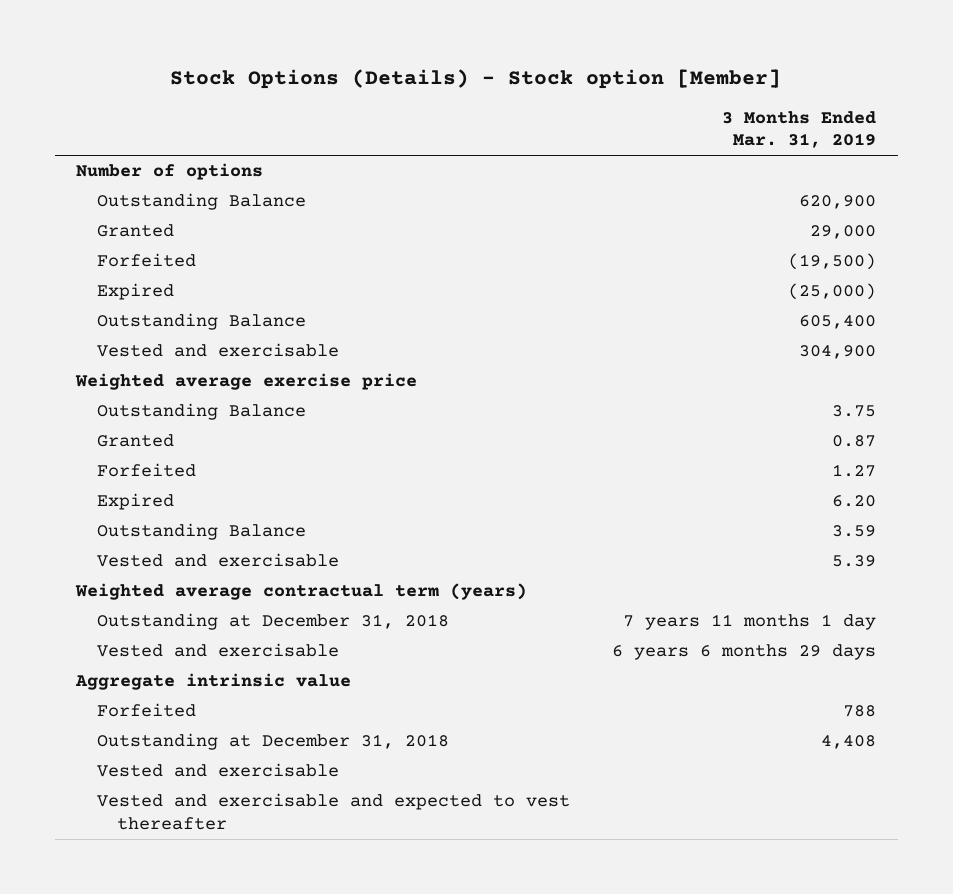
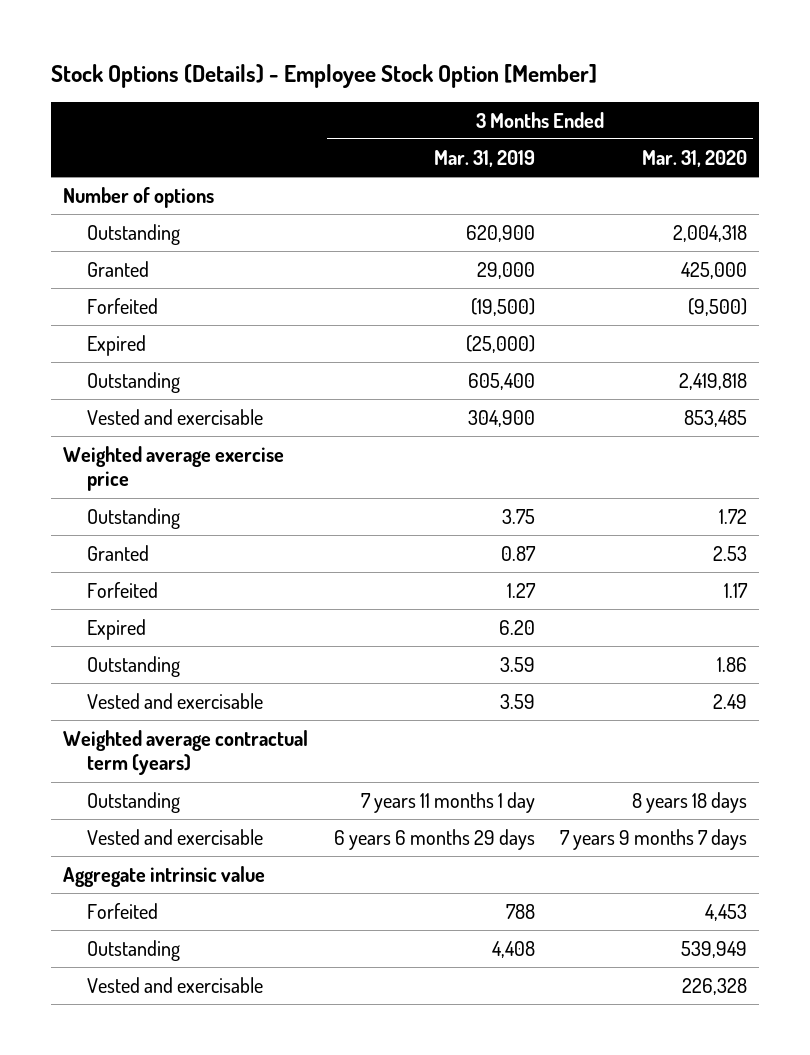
[170,68,782,89] Stock Options (Details) - Stock option [Member] -> [50,63,597,88] Stock Options (Details) - Employee Stock Option [Member]
none -> [641,149,747,167] Mar. 31, 2020
[96,193,306,211] Outstanding Balance -> [86,223,180,245] Outstanding
[96,313,306,331] Outstanding Balance -> [86,371,180,393] Outstanding
[96,403,306,421] Outstanding Balance -> [86,507,180,529] Outstanding
[96,523,306,541] Outstanding Balance -> [86,655,180,677] Outstanding
[832,555,877,568] 5.39 -> [499,693,535,709] 3.59
[96,613,449,631] Outstanding at December 31, 2018 -> [86,791,180,813] Outstanding
[96,733,449,751] Outstanding at December 31, 2018 -> [86,939,180,961] Outstanding
[96,793,570,831] Vested and exercisable and expected to vest thereafter -> none

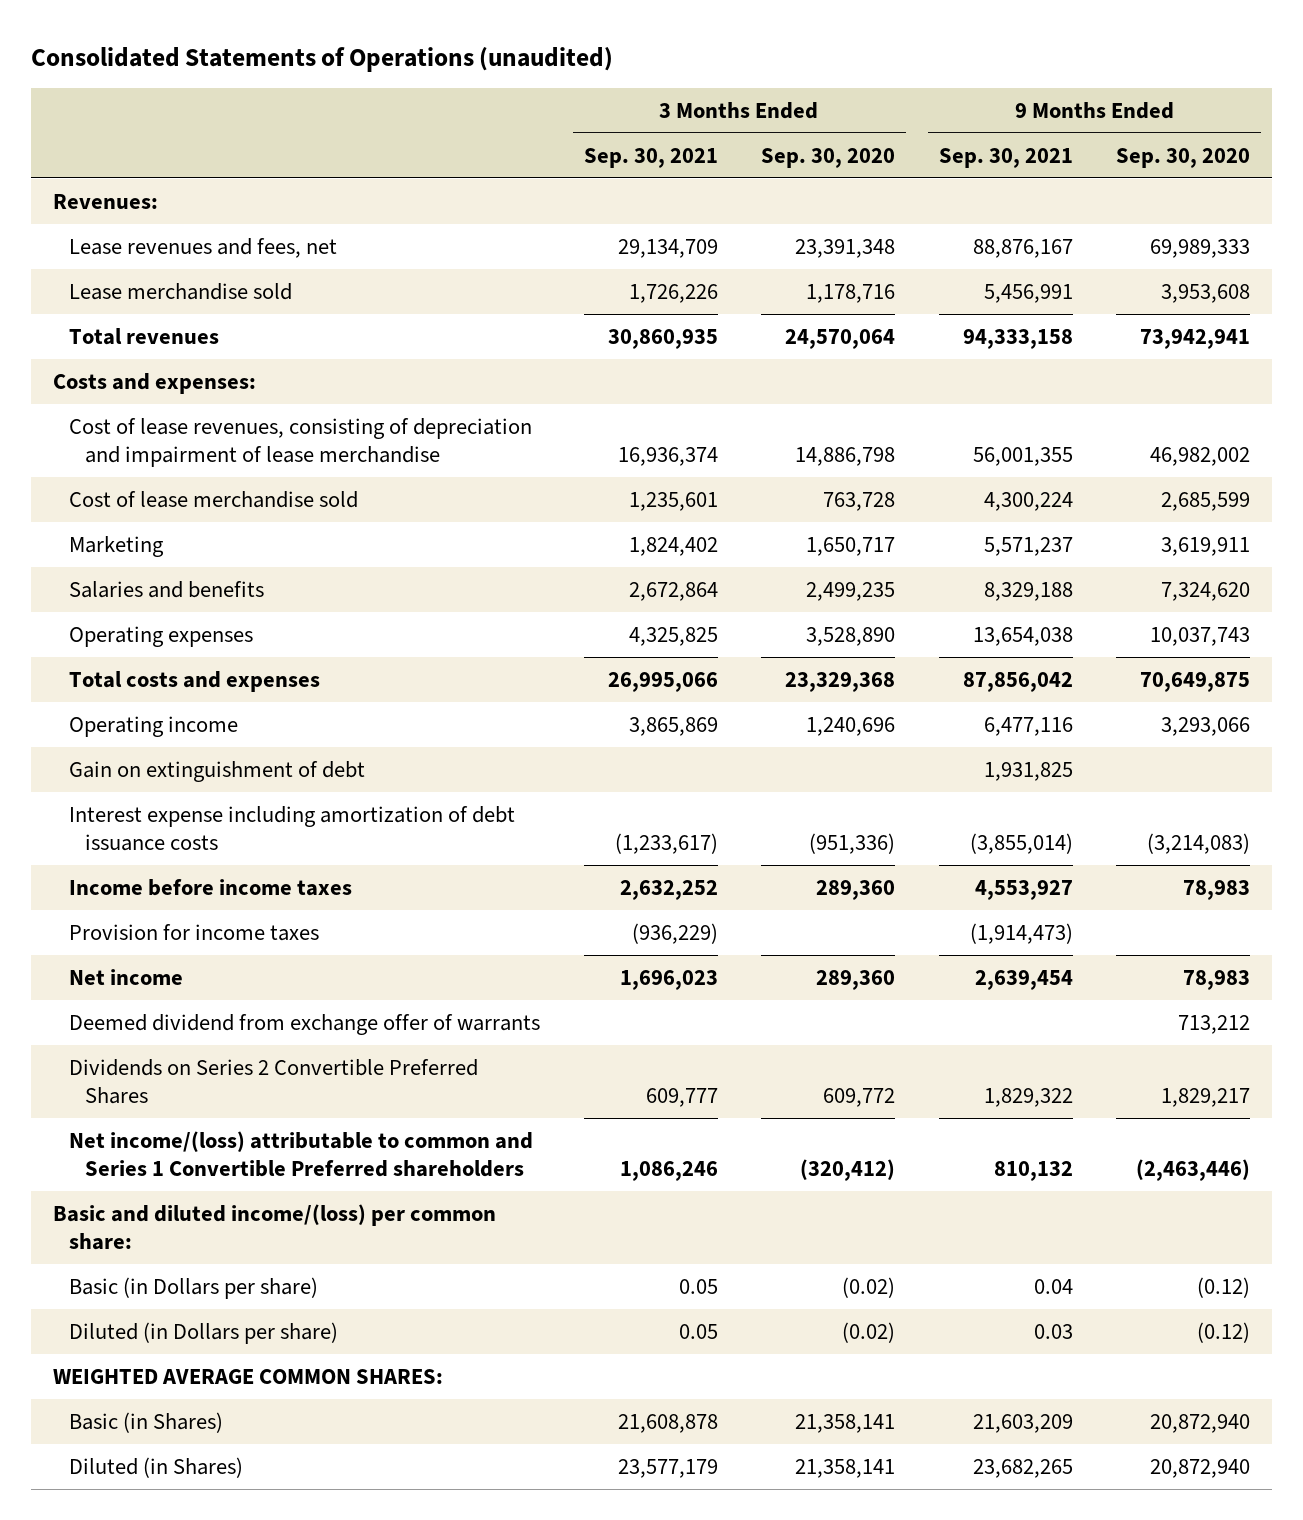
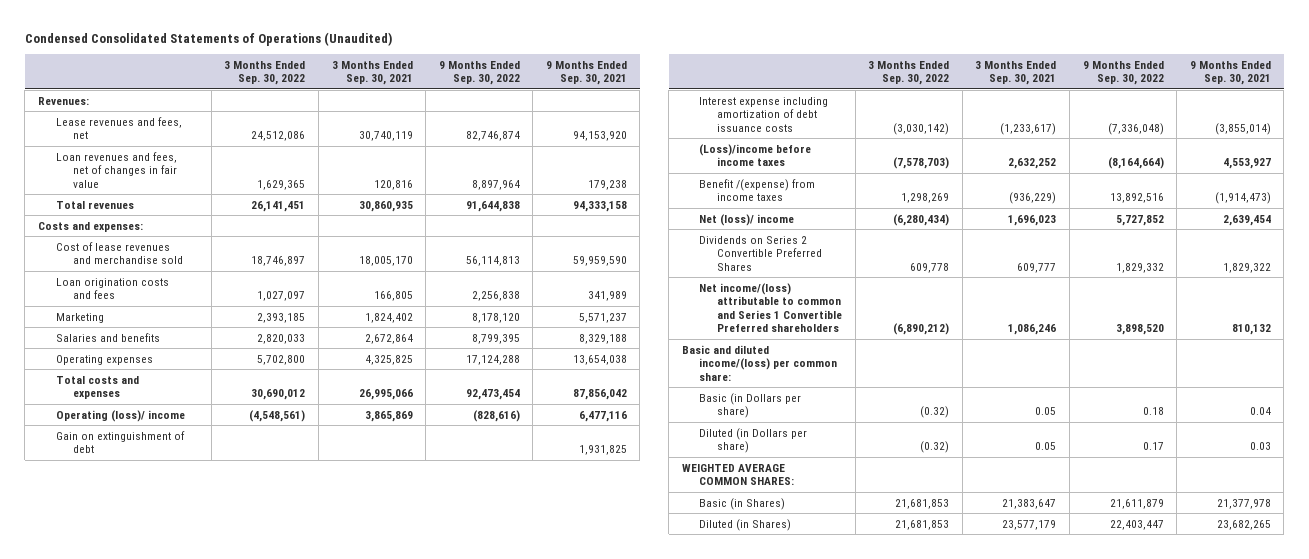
[30,46,613,72] Consolidated Statements of Operations (unaudited) -> [24,31,392,46] Condensed Consolidated Statements of Operations (Unaudited)
[761,147,896,168] Sep. 30, 2020 -> none
[1116,147,1251,168] Sep. 30, 2020 -> none
none -> [224,60,306,86] 3 Months Ended Sep. 30, 2022
none -> [438,60,520,86] 9 Months Ended Sep. 30, 2022
[68,282,292,300] Lease merchandise sold -> none
[617,238,718,258] 29,134,709 -> [358,131,413,142] 30,740,119
[972,238,1073,258] 88,876,167 -> [572,131,627,142] 94,153,920
none -> [55,151,178,188] Loan revenues and fees, net of changes in fair value
[68,490,358,508] Cost of lease merchandise sold -> none
[68,417,532,467] Cost of lease revenues, consisting of depreciation and impairment of lease merchandise -> [55,241,184,265] Cost of lease revenues and merchandise sold
[617,446,718,466] 16,936,374 -> [358,256,413,267] 18,005,170
[972,446,1073,466] 56,001,355 -> [572,256,627,267] 59,959,590
none -> [55,277,169,300] Loan origination costs and fees
[68,715,238,737] Operating income -> [55,409,185,422] Operating (loss)/ income
[68,1013,540,1035] Deemed dividend from exchange offer of warrants -> none
[68,878,352,896] Income before income taxes -> [699,143,812,167] (Loss)/income before income taxes
[68,923,319,941] Provision for income taxes -> [699,178,816,202] Benefit /(expense) from income taxes
[68,968,183,985] Net income -> [699,213,795,226] Net (loss)/ income
[617,1413,718,1433] 21,608,878 -> [1002,498,1057,509] 21,383,647
[972,1413,1073,1433] 21,603,209 -> [1216,498,1271,509] 21,377,978

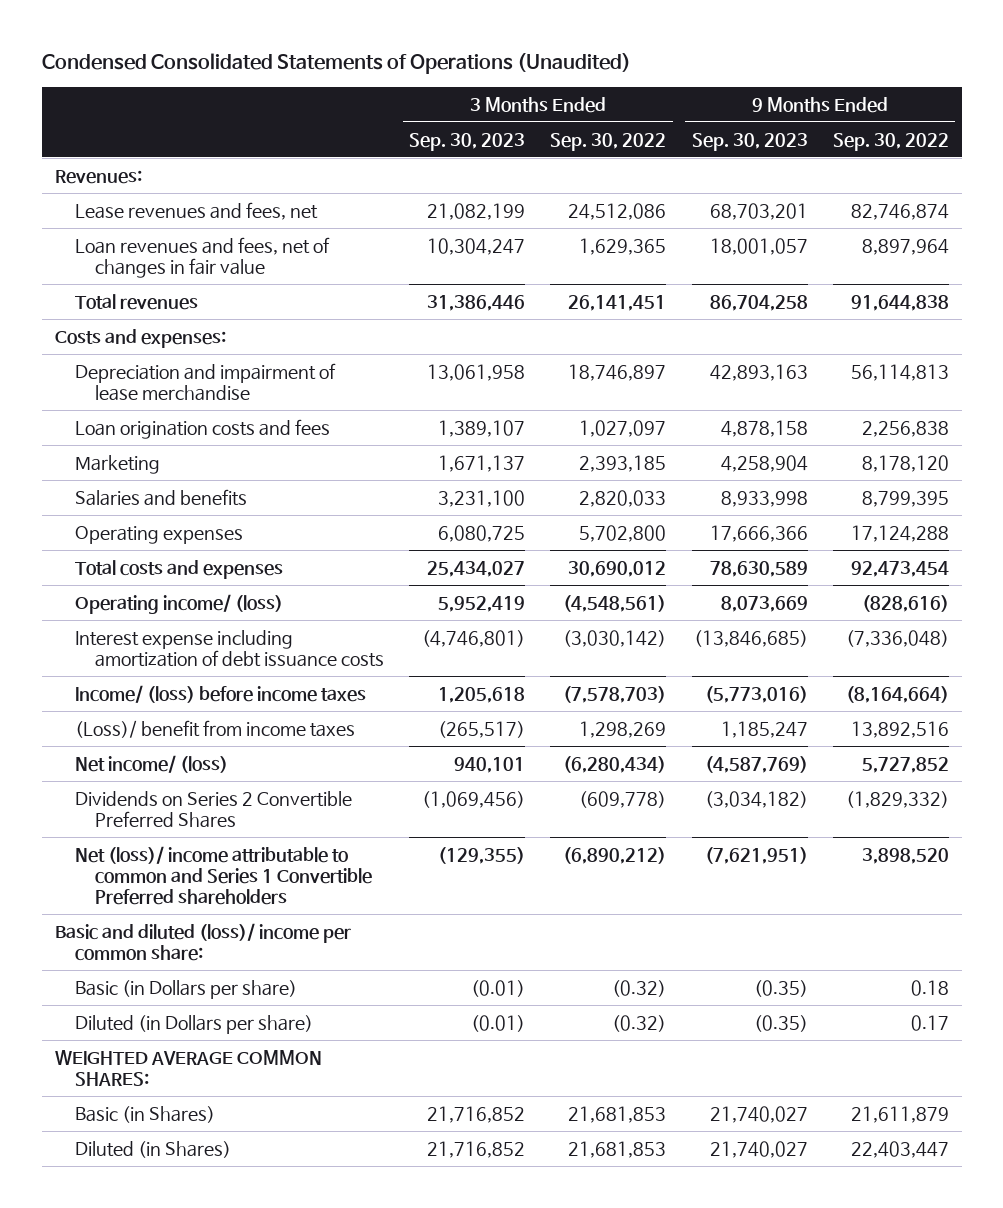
[331,60,413,86] 3 Months Ended Sep. 30, 2021 -> none
[545,60,627,86] 9 Months Ended Sep. 30, 2021 -> none
none -> [409,132,526,151] Sep. 30, 2023
none -> [691,132,808,151] Sep. 30, 2023
[55,241,184,265] Cost of lease revenues and merchandise sold -> [74,362,336,401] Depreciation and impairment of lease merchandise
[55,430,185,454] Gain on extinguishment of debt -> none
[55,409,185,422] Operating (loss)/ income -> [74,593,283,614] Operating income/ (loss)
[699,143,812,167] (Loss)/income before income taxes -> [74,684,366,703] Income/ (loss) before income taxes
[699,178,816,202] Benefit /(expense) from income taxes -> [74,719,355,738] (Loss)/ benefit from income taxes
[699,213,795,226] Net (loss)/ income -> [74,754,228,773] Net income/ (loss)
[910,262,950,273] 609,778 -> [579,790,667,808] (609,778)
[1115,262,1164,273] 1,829,332 -> [845,790,949,808] (1,829,332)
[699,282,843,333] Net income/(loss) attributable to common and Series 1 Convertible Preferred shareholders -> [74,845,372,906] Net (loss)/ income attributable to common and Series 1 Convertible Preferred shareholders
[681,344,838,381] Basic and diluted income/(loss) per common share: -> [54,922,351,961] Basic and diluted (loss)/ income per common share:

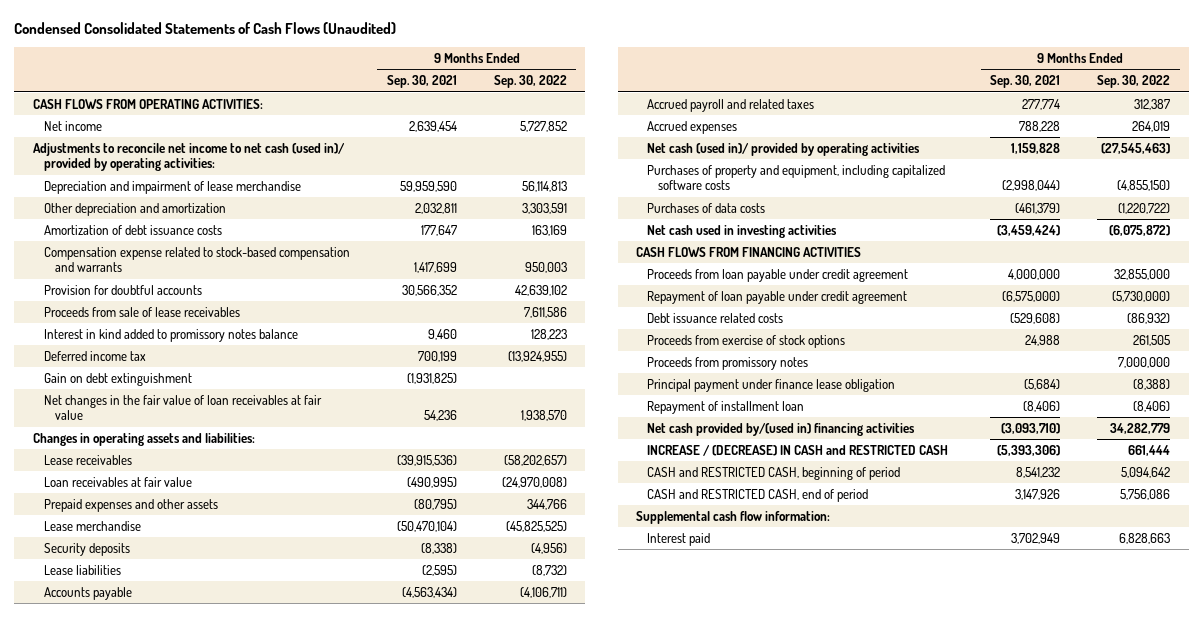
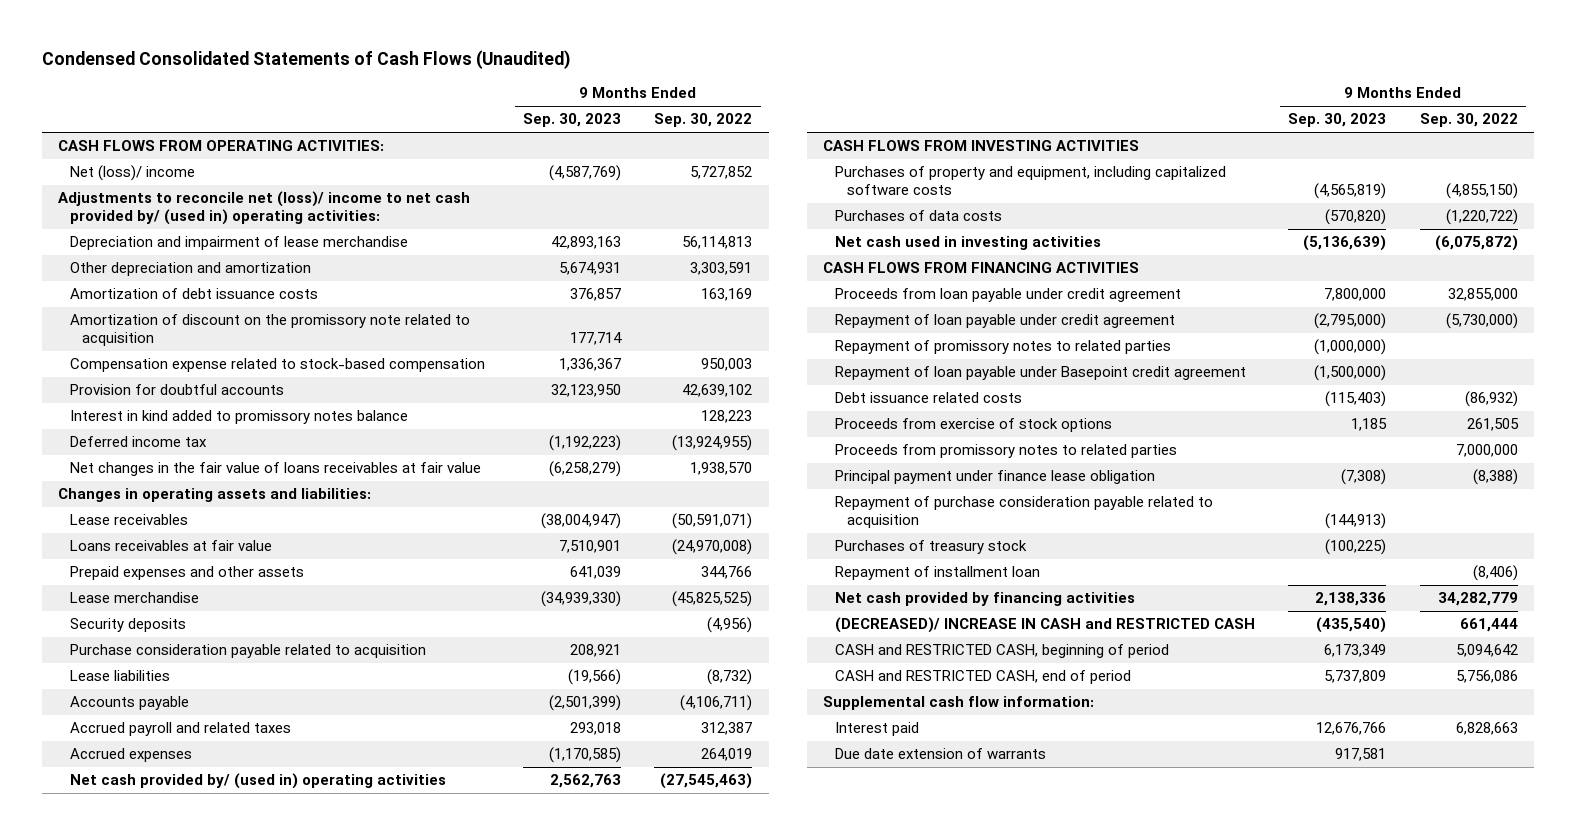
[386,75,457,89] Sep. 30, 2021 -> none
none -> [523,113,622,128] Sep. 30, 2023
[43,120,102,131] Net income -> [69,165,195,182] Net (loss)/ income
[32,142,345,172] Adjustments to reconcile net income to net cash (used in)/ provided by operating activities: -> [58,191,471,226] Adjustments to reconcile net (loss)/ income to net cash provided by/ (used in) operating activities:
none -> [69,314,470,347] Amortization of discount on the promissory note related to acquisition
[43,246,350,273] Compensation expense related to stock-based compensation and warrants -> [69,358,485,373] Compensation expense related to stock-based compensation
[43,306,240,317] Proceeds from sale of lease receivables -> none
[43,372,192,386] Gain on debt extinguishment -> none
[43,394,322,421] Net changes in the fair value of loan receivables at fair value -> [69,462,481,477] Net changes in the fair value of loans receivables at fair value
[503,454,567,466] (58,202,657) -> [672,513,753,530] (50,591,071)
[43,476,192,487] Loan receivables at fair value -> [69,540,272,552] Loans receivables at fair value
none -> [69,644,426,659] Purchase consideration payable related to acquisition
[647,142,921,156] Net cash (used in)/ provided by operating activities -> [69,773,446,790] Net cash provided by/ (used in) operating activities
none -> [823,140,1140,152] CASH FLOWS FROM INVESTING ACTIVITIES
none -> [835,340,1172,355] Repayment of promissory notes to related parties
none -> [835,366,1247,381] Repayment of loan payable under Basepoint credit agreement
[647,356,809,370] Proceeds from promissory notes -> [835,444,1178,459] Proceeds from promissory notes to related parties
none -> [835,496,1214,529] Repayment of purchase consideration payable related to acquisition
none -> [835,540,1028,555] Purchases of treasury stock
[647,422,916,436] Net cash provided by/(used in) financing activities -> [835,592,1136,607] Net cash provided by financing activities
[647,444,949,456] INCREASE / (DECREASE) IN CASH and RESTRICTED CASH -> [835,617,1256,634] (DECREASED)/ INCREASE IN CASH and RESTRICTED CASH
none -> [835,748,1047,760] Due date extension of warrants

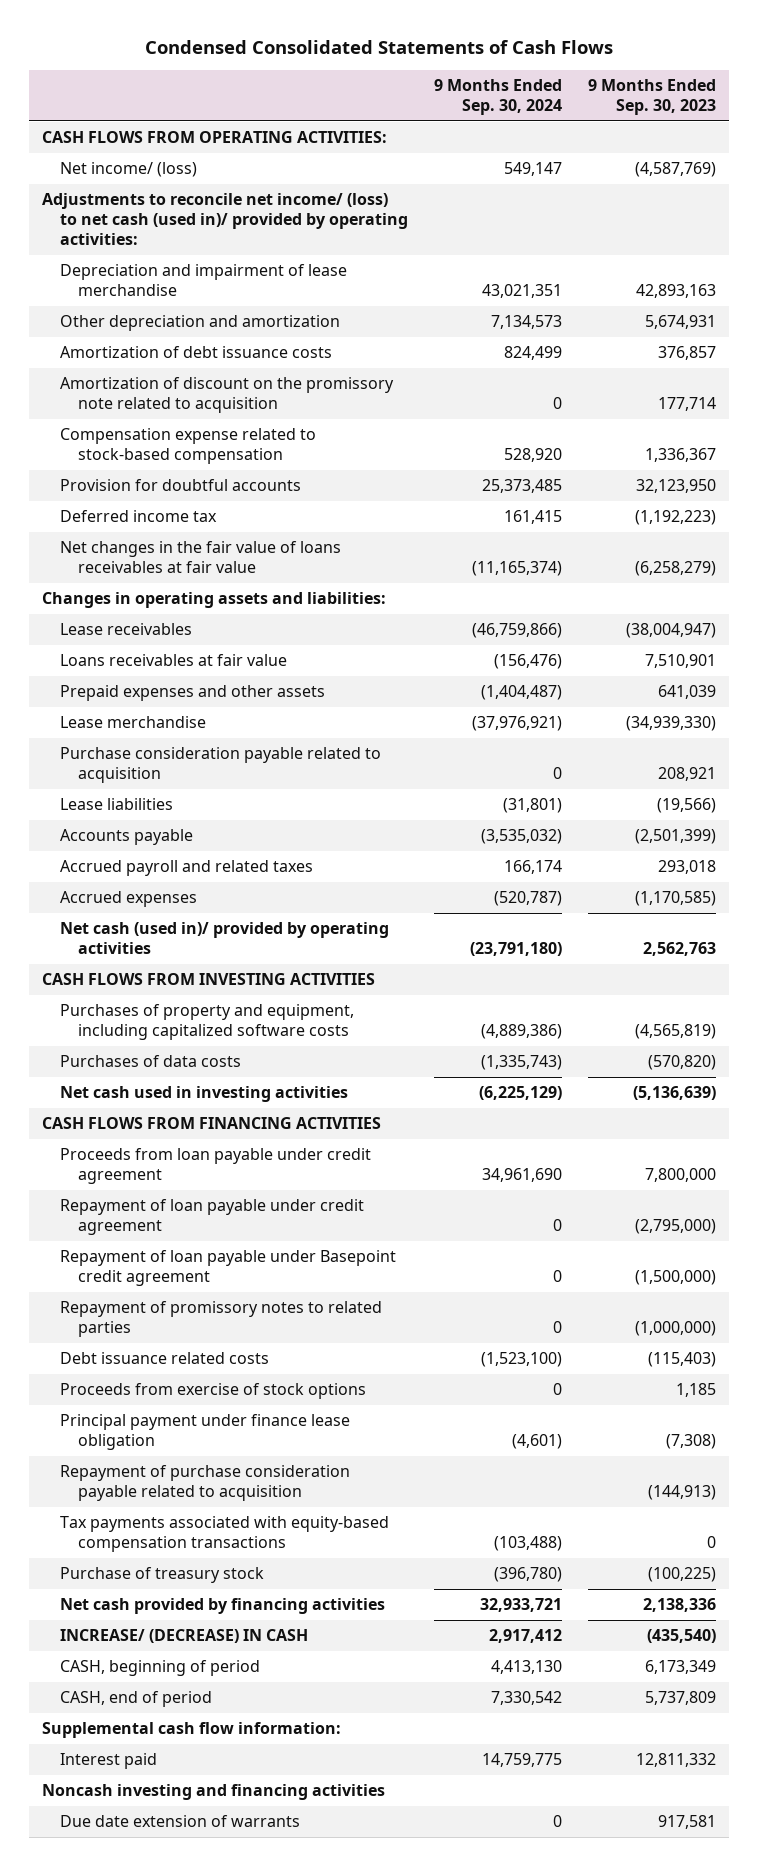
[41,49,571,69] Condensed Consolidated Statements of Cash Flows (Unaudited) -> [145,39,614,54] Condensed Consolidated Statements of Cash Flows
[654,113,753,128] Sep. 30, 2022 -> none
none -> [434,79,563,116] 9 Months Ended Sep. 30, 2024
[69,165,195,182] Net (loss)/ income -> [59,162,197,178] Net income/ (loss)
[58,191,471,226] Adjustments to reconcile net (loss)/ income to net cash provided by/ (used in) operating activities: -> [42,193,408,245] Adjustments to reconcile net income/ (loss) to net cash (used in)/ provided by operating activities:
[69,410,408,425] Interest in kind added to promissory notes balance -> none
[69,618,186,633] Security deposits -> none
[69,773,446,790] Net cash provided by/ (used in) operating activities -> [59,922,389,955] Net cash (used in)/ provided by operating activities
[835,340,1172,355] Repayment of promissory notes to related parties -> [59,1301,382,1338] Repayment of promissory notes to related parties
[835,444,1178,459] Proceeds from promissory notes to related parties -> none
[835,566,1041,581] Repayment of installment loan -> none
none -> [59,1516,389,1553] Tax payments associated with equity-based compensation transactions
[835,540,1028,555] Purchases of treasury stock -> [59,1567,264,1584] Purchase of treasury stock
[835,617,1256,634] (DECREASED)/ INCREASE IN CASH and RESTRICTED CASH -> [59,1629,308,1644] INCREASE/ (DECREASE) IN CASH
[835,644,1170,659] CASH and RESTRICTED CASH, beginning of period -> [59,1660,260,1677] CASH, beginning of period
[835,670,1132,685] CASH and RESTRICTED CASH, end of period -> [59,1691,212,1708] CASH, end of period
[1316,722,1387,736] 12,676,766 -> [636,1753,717,1768] 12,811,332
none -> [42,1784,386,1801] Noncash investing and financing activities

